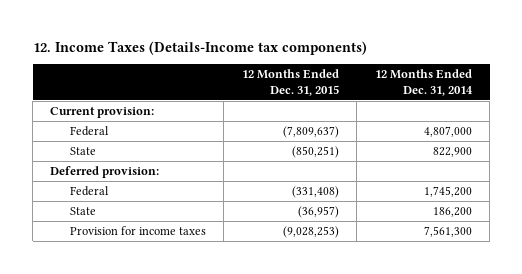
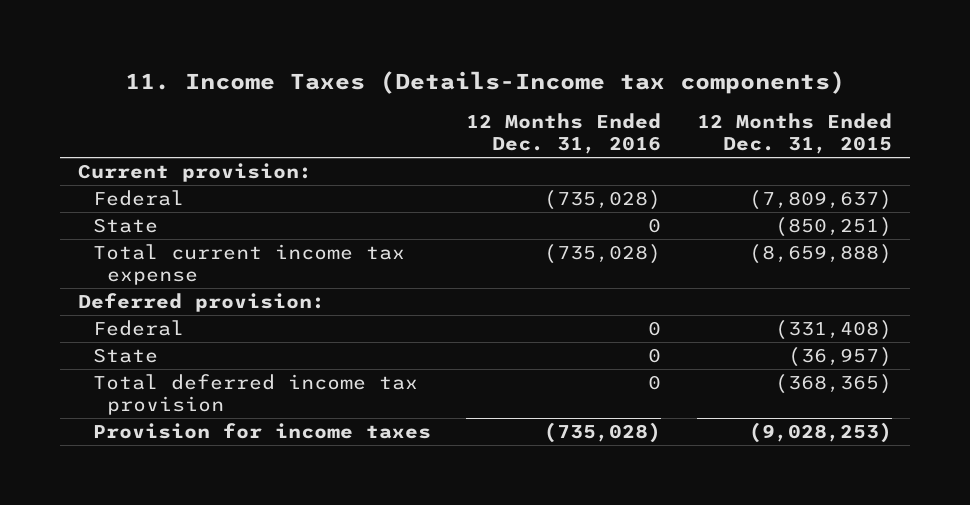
[32,40,367,55] 12. Income Taxes (Details-Income tax components) -> [124,71,845,95] 11. Income Taxes (Details-Income tax components)
[374,69,473,96] 12 Months Ended Dec. 31, 2014 -> none
none -> [466,113,662,155] 12 Months Ended Dec. 31, 2016
none -> [92,243,405,286] Total current income tax expense
none -> [92,373,418,416] Total deferred income tax provision

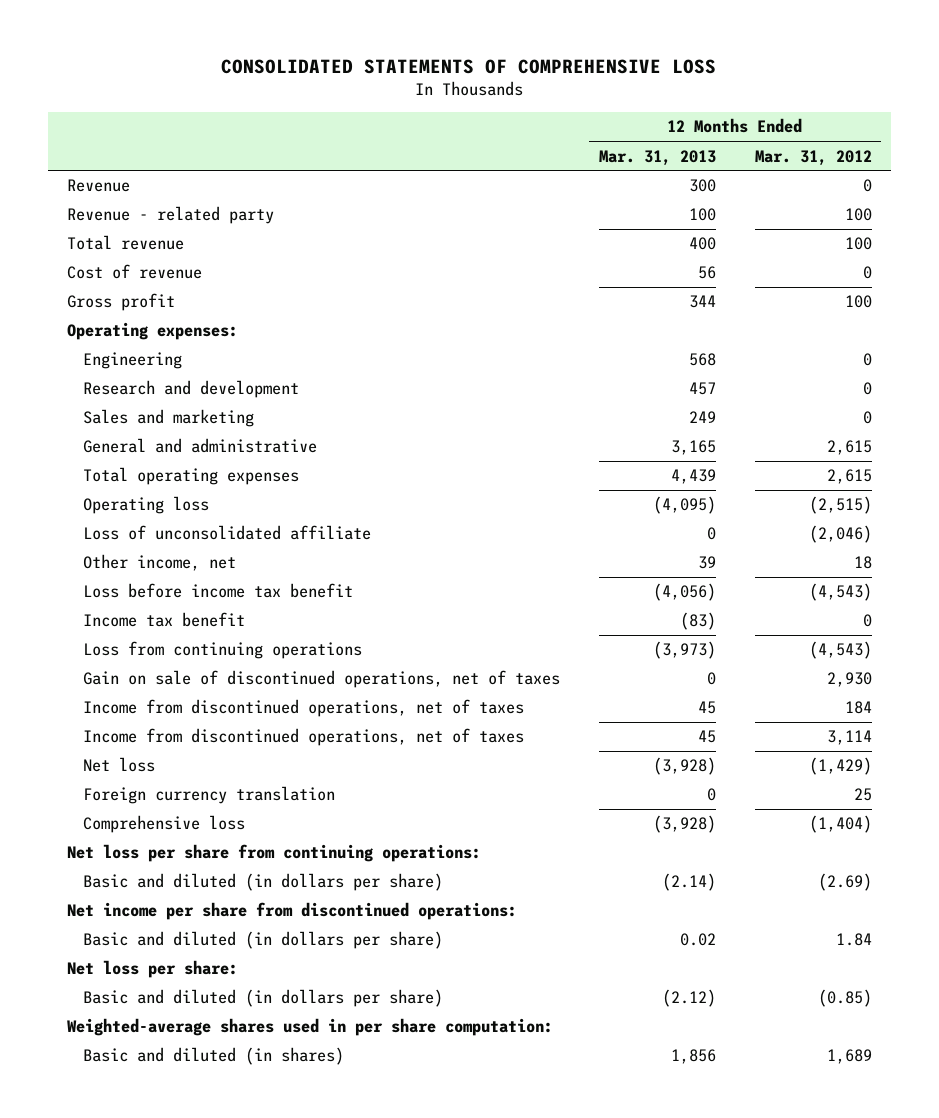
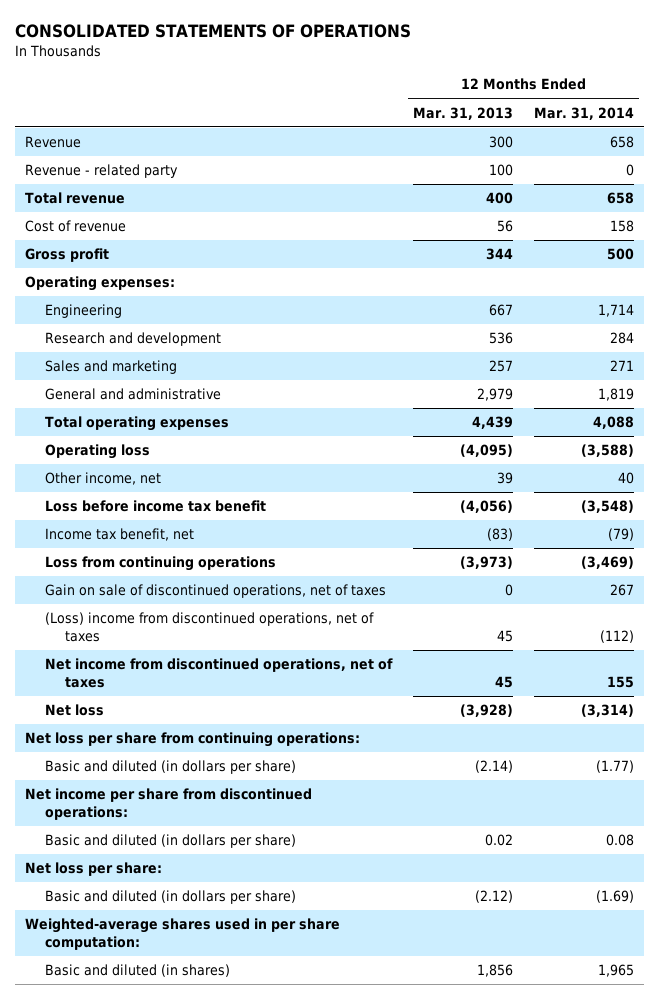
[221,59,717,75] CONSOLIDATED STATEMENTS OF COMPREHENSIVE LOSS -> [14,23,411,38] CONSOLIDATED STATEMENTS OF OPERATIONS
[754,149,872,166] Mar. 31, 2012 -> none
none -> [533,106,634,120] Mar. 31, 2014
[688,353,716,367] 568 -> [489,304,514,317] 667
[688,382,716,396] 457 -> [489,332,514,345] 536
[688,411,716,424] 249 -> [489,360,514,373] 257
[670,440,716,456] 3,165 -> [477,388,514,402] 2,979
[82,525,371,541] Loss of unconsolidated affiliate -> none
[82,612,245,628] Income tax benefit -> [45,528,195,542] Income tax benefit, net
[82,699,524,718] Income from discontinued operations, net of taxes -> [45,612,375,642] (Loss) income from discontinued operations, net of taxes
[82,728,524,747] Income from discontinued operations, net of taxes -> [45,658,394,688] Net income from discontinued operations, net of taxes
[82,786,335,805] Foreign currency translation -> none
[82,815,245,834] Comprehensive loss -> none

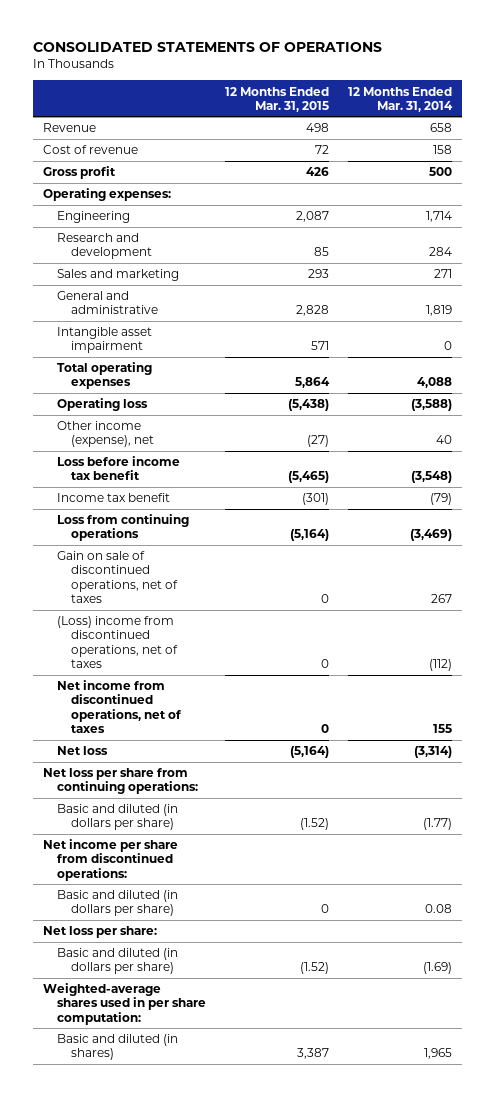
[413,106,514,120] Mar. 31, 2013 -> none
none -> [225,86,330,112] 12 Months Ended Mar. 31, 2015
[25,164,179,179] Revenue - related party -> none
[25,192,126,205] Total revenue -> none
none -> [56,327,152,354] Intangible asset impairment
[45,472,162,486] Other income, net -> [56,421,155,448] Other income (expense), net
[45,528,195,542] Income tax benefit, net -> [56,493,170,503] Income tax benefit

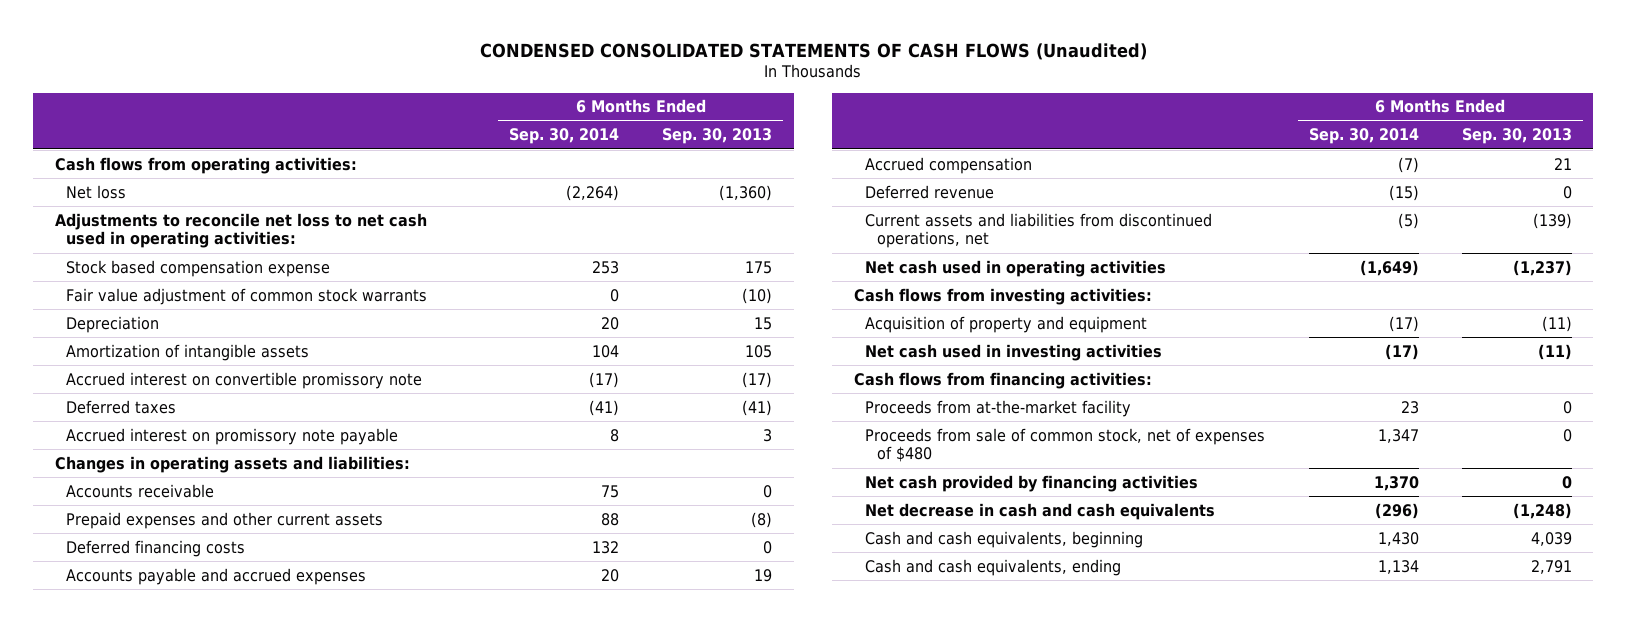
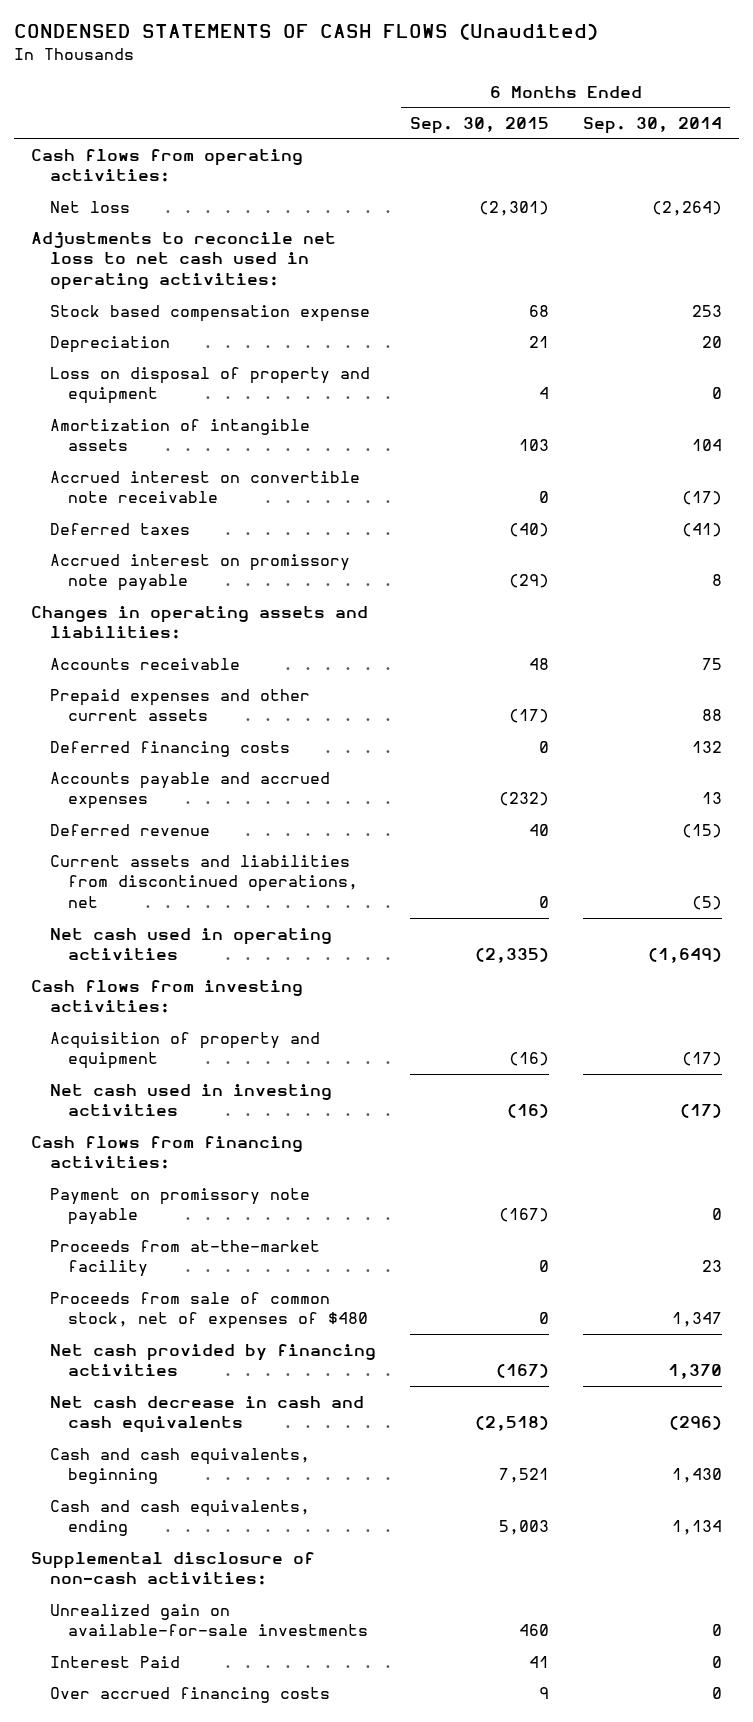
[480,42,1148,60] CONDENSED CONSOLIDATED STATEMENTS OF CASH FLOWS (Unaudited) -> [13,23,598,41] CONDENSED STATEMENTS OF CASH FLOWS (Unaudited)
[662,128,773,145] Sep. 30, 2013 -> none
none -> [409,117,549,135] Sep. 30, 2015
[65,287,427,305] Fair value adjustment of common stock warrants -> none
none -> [49,366,370,405] Loss on disposal of property and equipment
[65,371,422,389] Accrued interest on convertible promissory note -> [49,470,360,504] Accrued interest on convertible note receivable
[865,156,1033,174] Accrued compensation -> none
[601,568,620,582] 20 -> [701,792,722,805] 13
none -> [49,1187,310,1226] Payment on promissory note payable
[865,502,1216,520] Net decrease in cash and cash equivalents -> [49,1395,364,1434] Net cash decrease in cash and cash equivalents
none -> [30,1551,315,1586] Supplemental disclosure of non-cash activities:
none -> [49,1603,369,1637] Unrealized gain on available-for-sale investments
none -> [49,1655,180,1668] Interest Paid
none -> [49,1686,330,1703] Over accrued financing costs

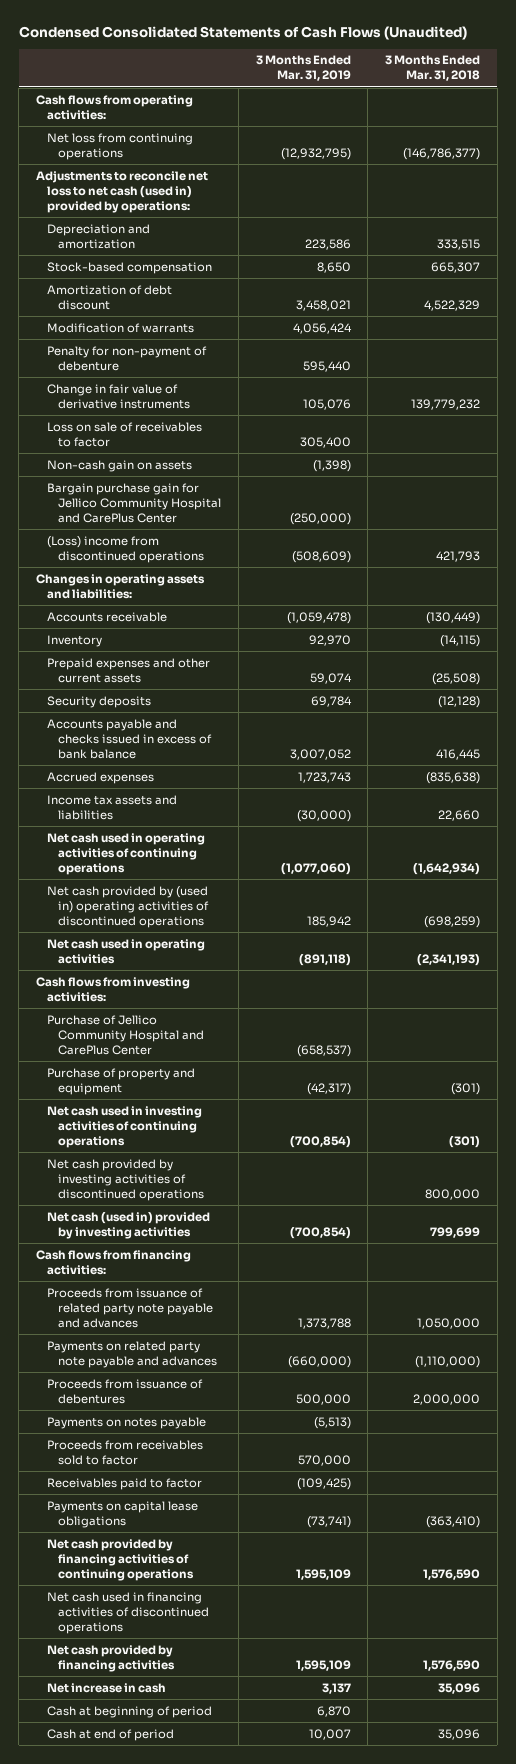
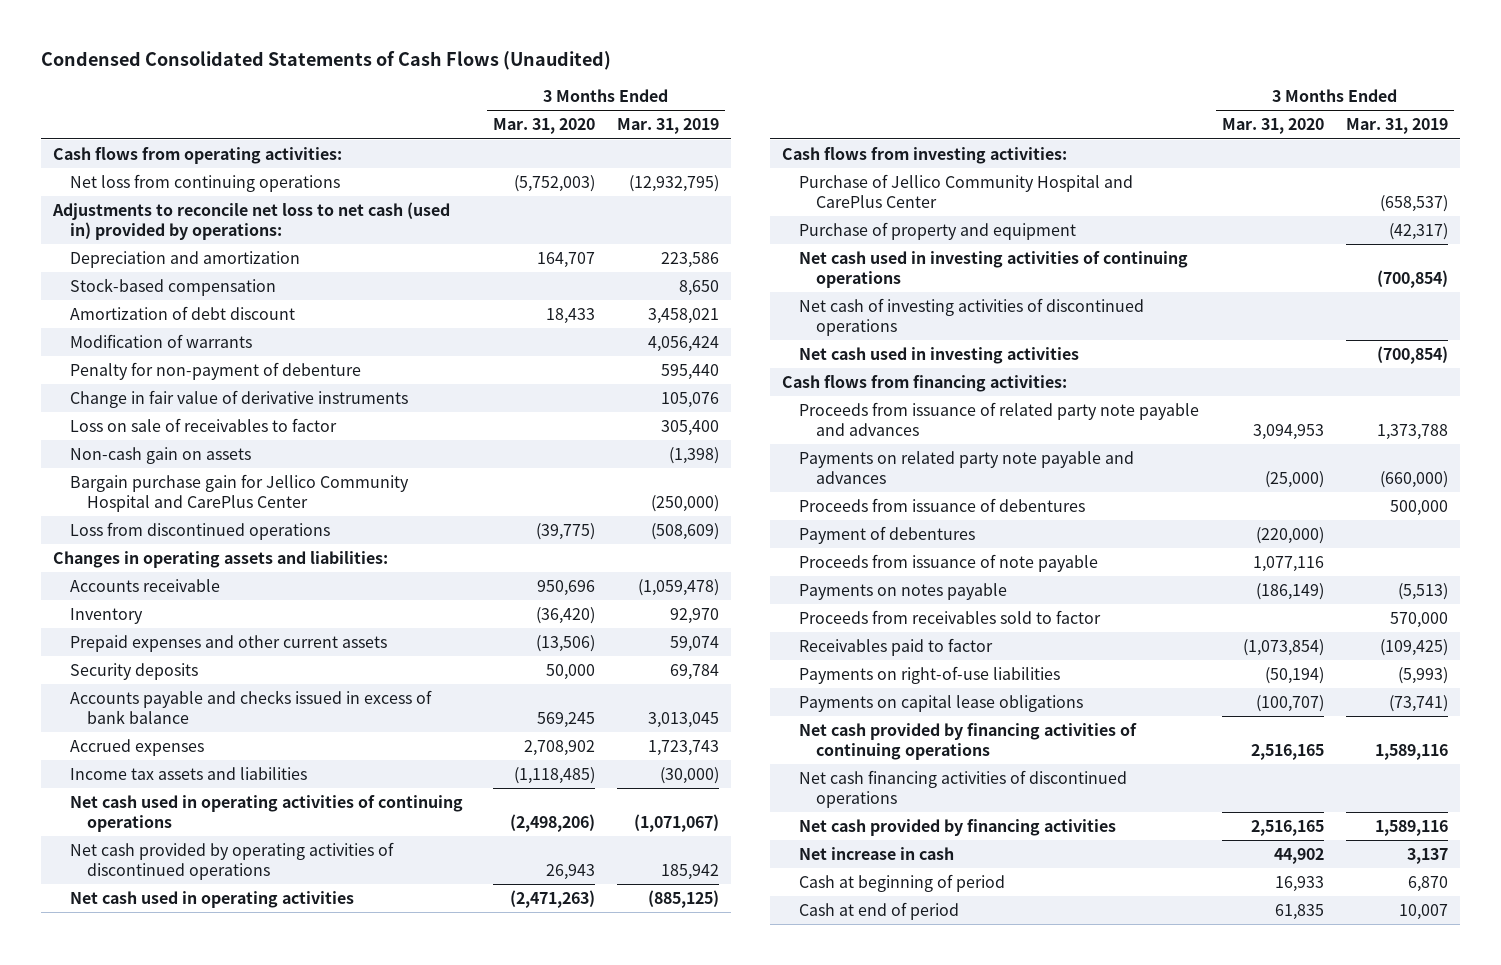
[385,55,481,82] 3 Months Ended Mar. 31, 2018 -> none
none -> [492,118,595,135] Mar. 31, 2020
[47,535,205,563] (Loss) income from discontinued operations -> [69,521,330,540] Loss from discontinued operations
[289,748,351,760] 3,007,052 -> [648,711,720,728] 3,013,045
[280,862,351,875] (1,077,060) -> [634,813,720,832] (1,071,067)
[47,885,210,928] Net cash provided by (used in) operating activities of discontinued operations -> [69,841,394,880] Net cash provided by operating activities of discontinued operations
[298,953,351,966] (891,118) -> [648,889,720,908] (885,125)
[47,1158,205,1201] Net cash provided by investing activities of discontinued operations -> [798,297,1144,336] Net cash of investing activities of discontinued operations
[47,1211,211,1239] Net cash (used in) provided by investing activities -> [798,346,1079,364] Net cash used in investing activities
none -> [798,525,975,544] Payment of debentures
none -> [798,553,1098,572] Proceeds from issuance of note payable
none -> [798,665,1060,684] Payments on right-of-use liabilities
[295,1568,351,1580] 1,595,109 -> [1375,743,1449,760] 1,589,116
[47,1591,210,1634] Net cash used in financing activities of discontinued operations -> [798,769,1127,808] Net cash financing activities of discontinued operations
[295,1659,351,1671] 1,595,109 -> [1375,819,1449,836] 1,589,116

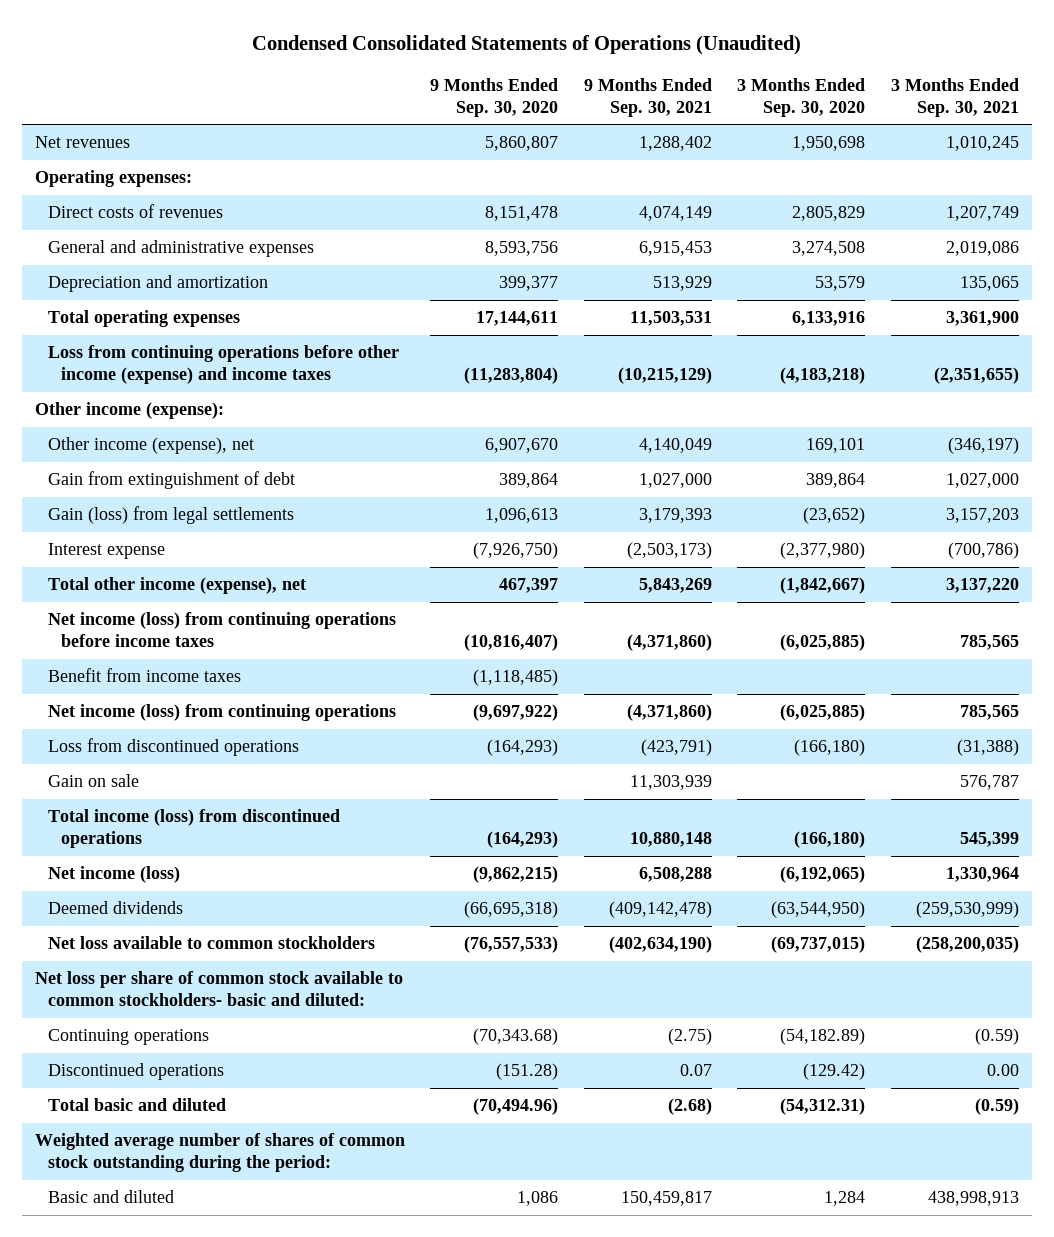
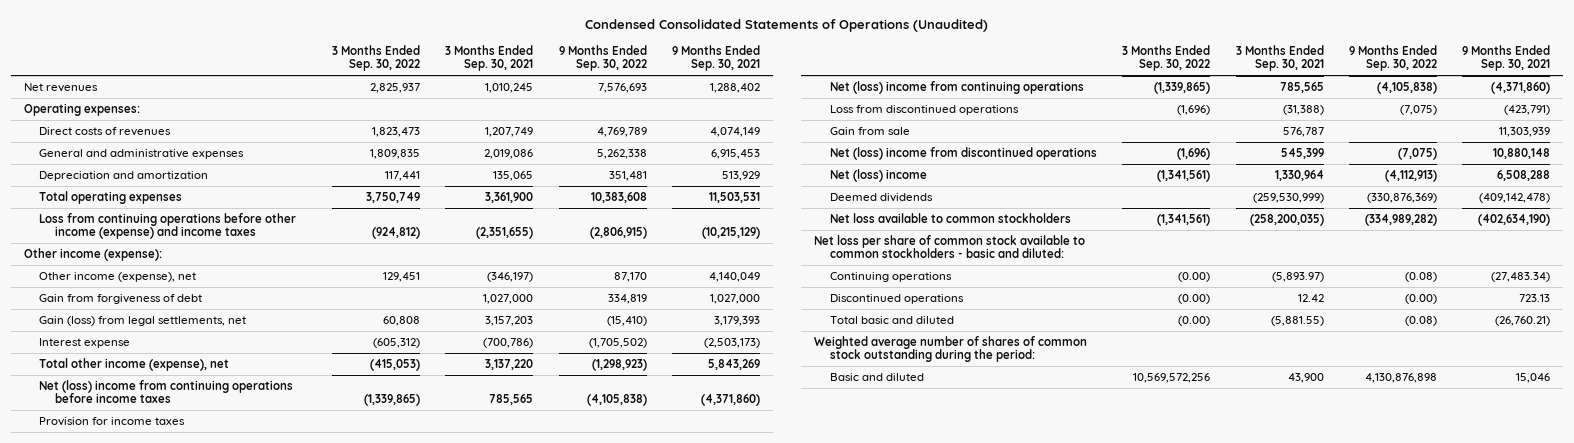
[430,77,559,117] 9 Months Ended Sep. 30, 2020 -> none
[737,77,866,117] 3 Months Ended Sep. 30, 2020 -> none
none -> [331,45,420,72] 3 Months Ended Sep. 30, 2022
none -> [558,45,647,72] 9 Months Ended Sep. 30, 2022
[48,471,296,490] Gain from extinguishment of debt -> [39,294,203,305] Gain from forgiveness of debt
[48,506,295,525] Gain (loss) from legal settlements -> [39,316,247,327] Gain (loss) from legal settlements, net
[48,612,397,648] Net income (loss) from continuing operations before income taxes -> [39,380,294,404] Net (loss) income from continuing operations before income taxes
[48,668,242,683] Benefit from income taxes -> [39,417,186,427] Provision for income taxes
[48,704,397,722] Net income (loss) from continuing operations -> [829,81,1084,95] Net (loss) income from continuing operations
[48,774,140,788] Gain on sale -> [829,127,910,136] Gain from sale
[48,809,341,849] Total income (loss) from discontinued operations -> [829,147,1097,161] Net (loss) income from discontinued operations
[48,866,181,884] Net income (loss) -> [829,169,927,183] Net (loss) income
[34,971,403,1007] Net loss per share of common stock available to common stockholders- basic and diluted: -> [813,235,1085,259] Net loss per share of common stock available to common stockholders - basic and diluted:
[667,1028,712,1046] (2.75) -> [1491,272,1551,283] (27,483.34)
[974,1028,1019,1046] (0.59) -> [1271,272,1324,283] (5,893.97)
[679,1064,712,1077] 0.07 -> [1519,294,1551,303] 723.13
[986,1064,1019,1077] 0.00 -> [1297,294,1324,303] 12.42
[667,1098,712,1116] (2.68) -> [1495,316,1551,327] (26,760.21)
[974,1098,1019,1116] (0.59) -> [1270,316,1324,327] (5,881.55)
[620,1191,712,1207] 150,459,817 -> [1516,373,1551,384] 15,046
[927,1191,1019,1207] 438,998,913 -> [1287,373,1324,384] 43,900

